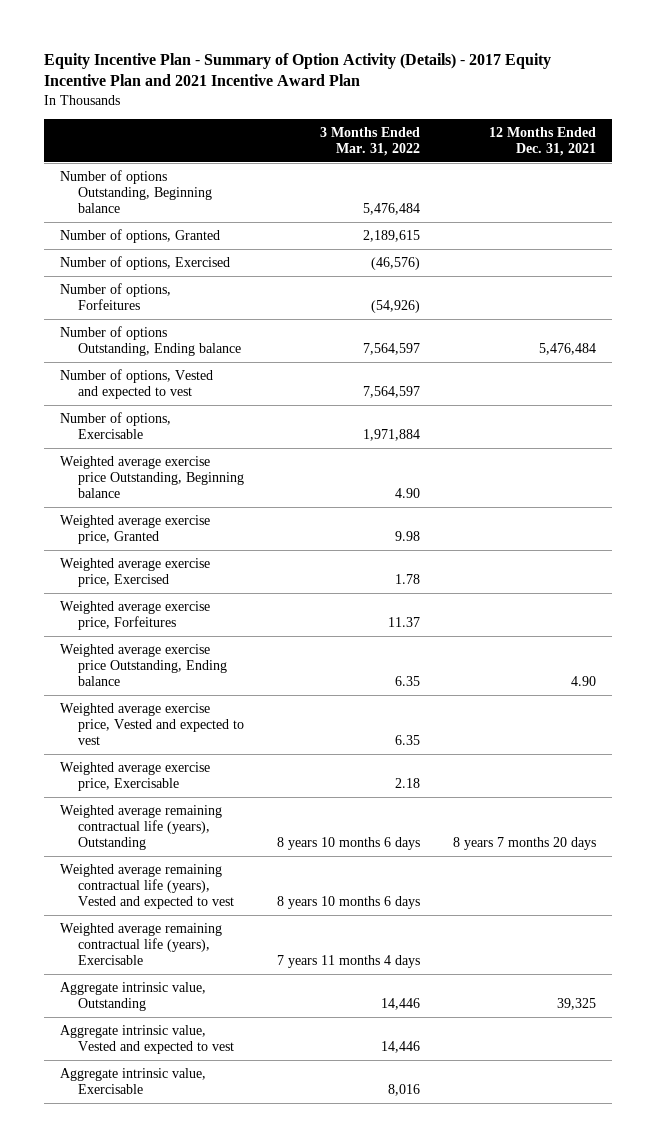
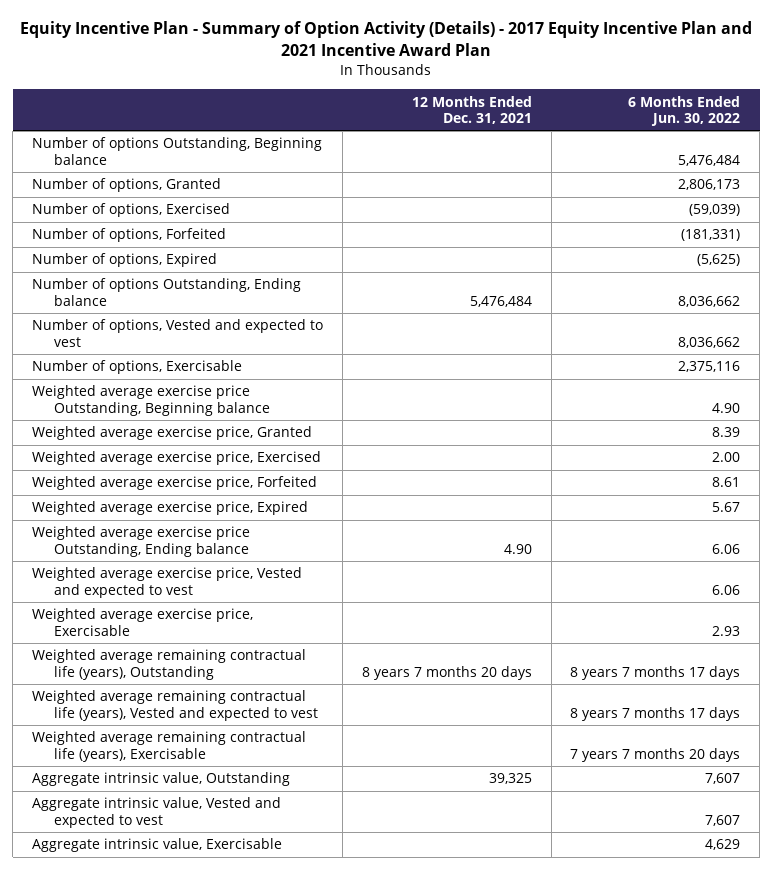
[319,126,420,156] 3 Months Ended Mar. 31, 2022 -> none
none -> [628,95,741,127] 6 Months Ended Jun. 30, 2022
[60,282,172,311] Number of options, Forfeitures -> [31,228,226,243] Number of options, Forfeited
none -> [31,253,217,268] Number of options, Expired
[60,600,211,631] Weighted average exercise price, Forfeitures -> [31,476,317,491] Weighted average exercise price, Forfeited
none -> [31,501,308,516] Weighted average exercise price, Expired

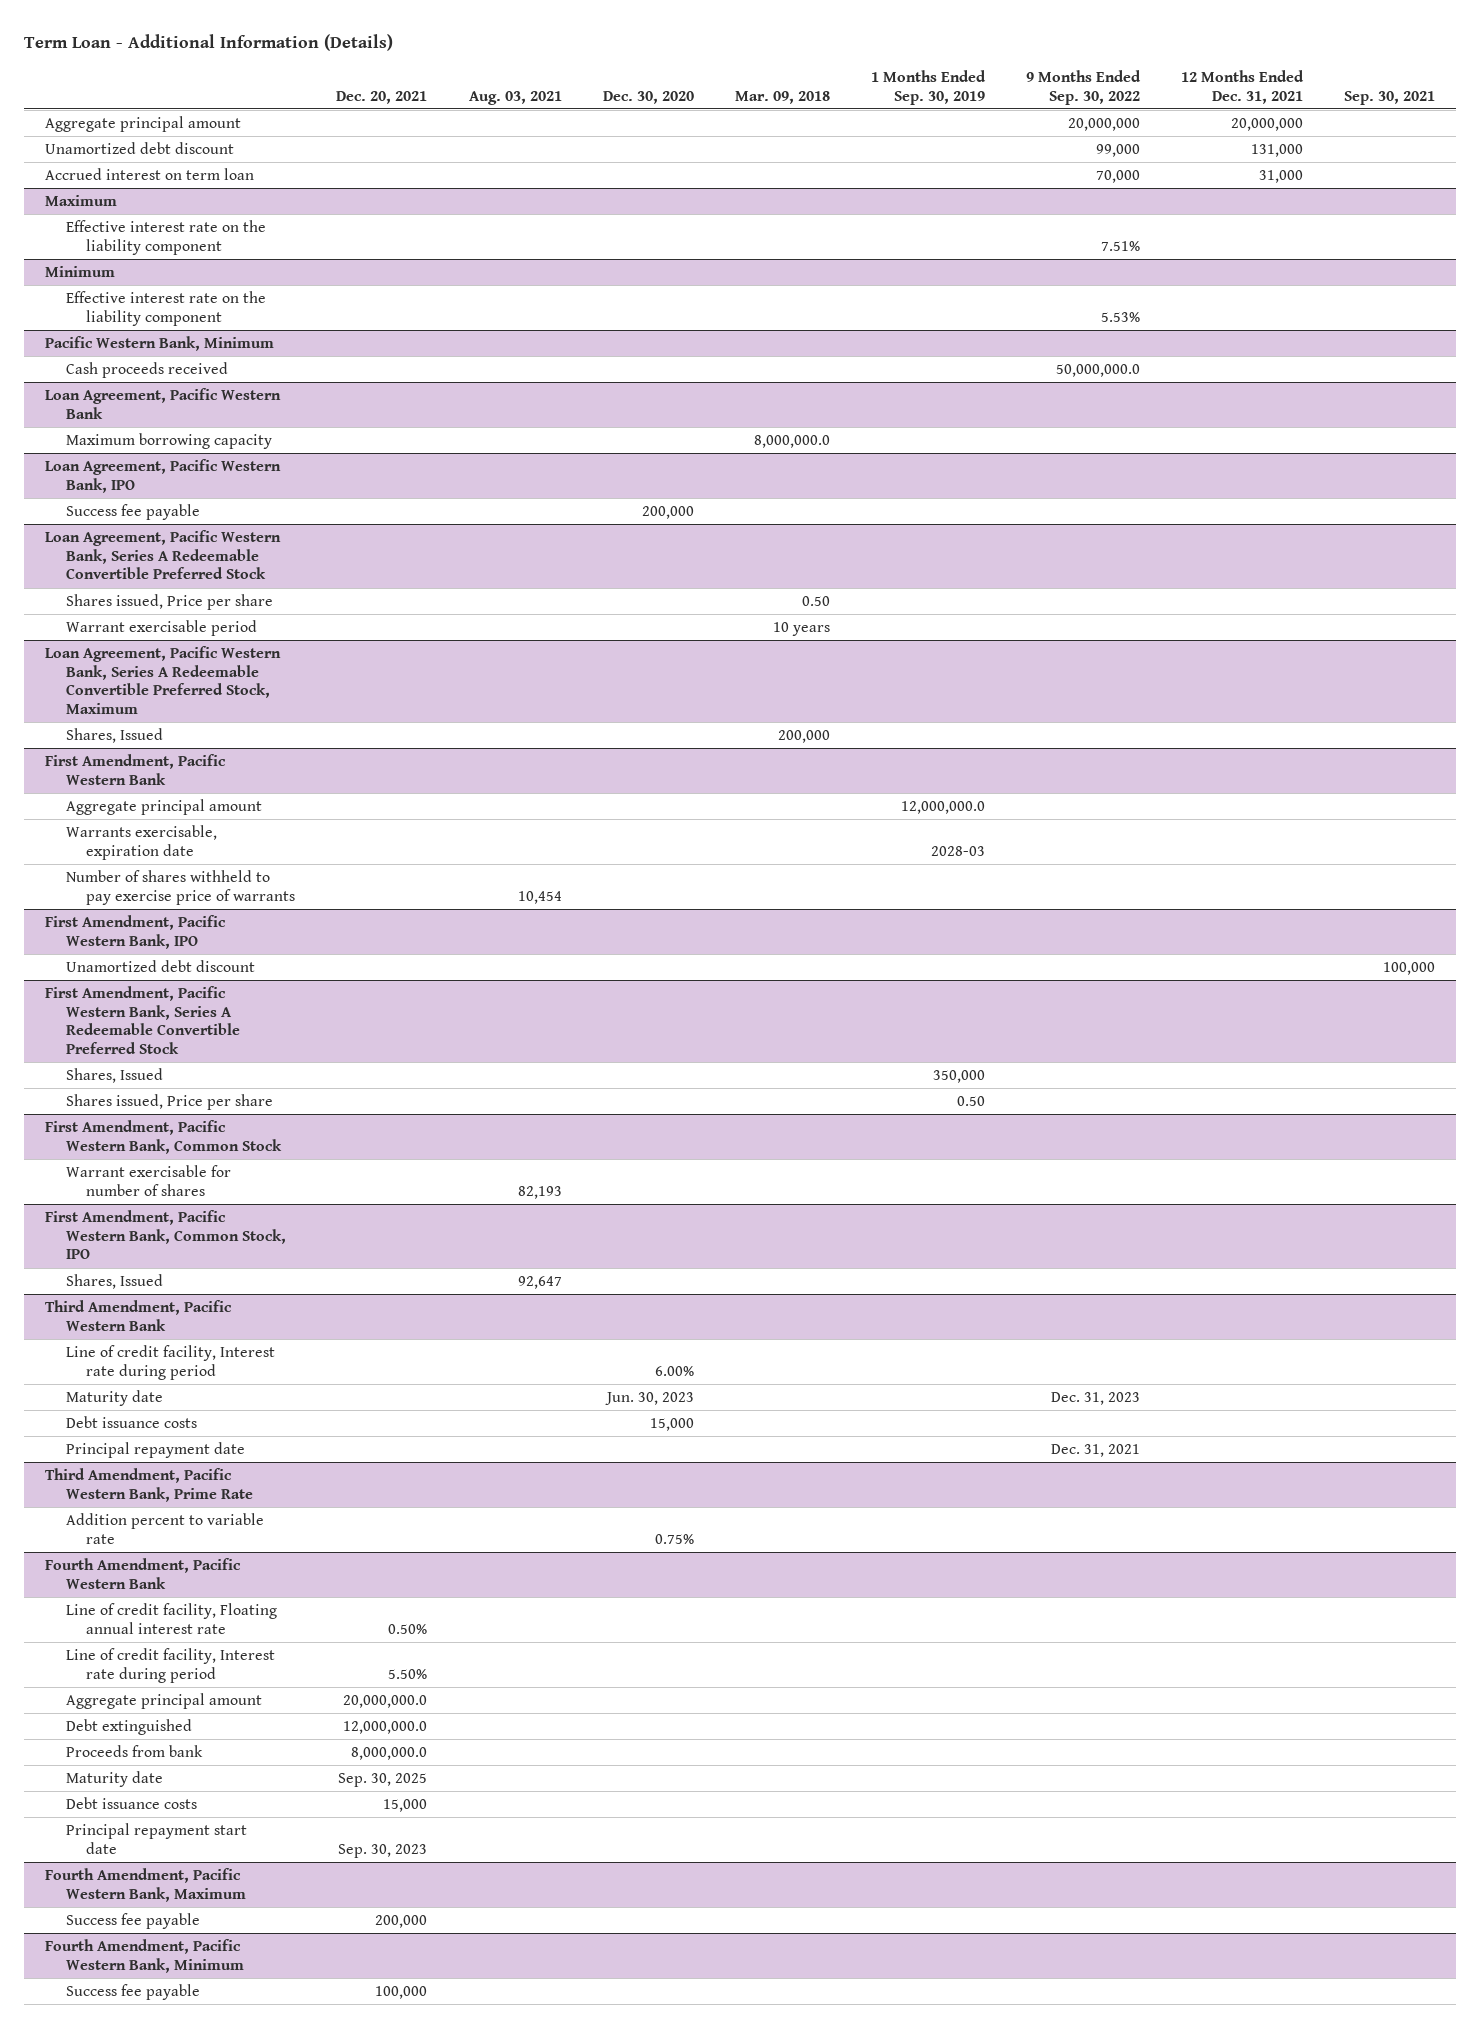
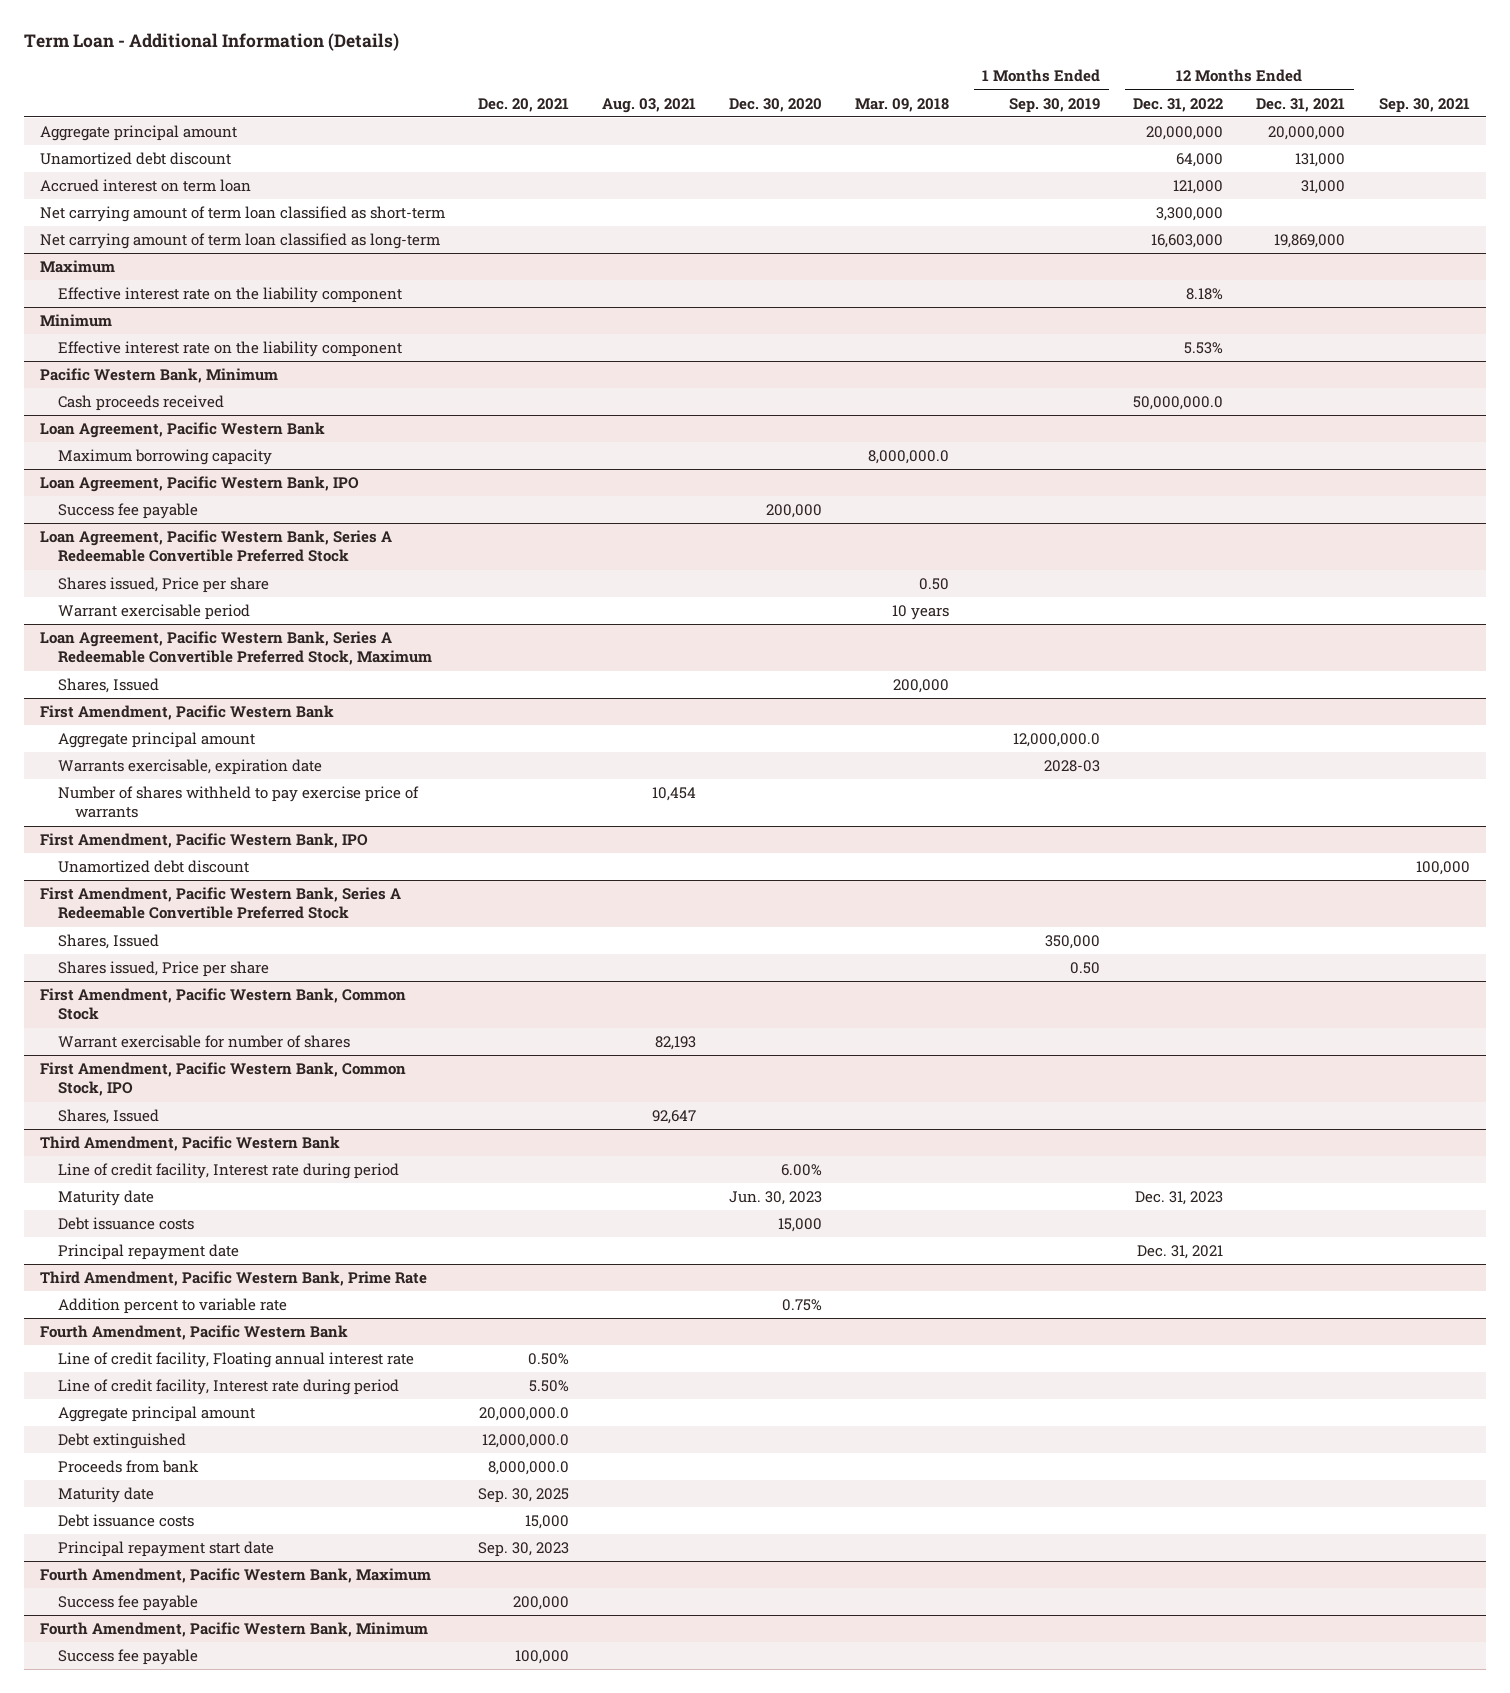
[1026,69,1142,105] 9 Months Ended Sep. 30, 2022 -> none
none -> [1133,97,1224,112] Dec. 31, 2022
none -> [40,206,446,223] Net carrying amount of term loan classified as short-term
none -> [40,233,441,250] Net carrying amount of term loan classified as long-term

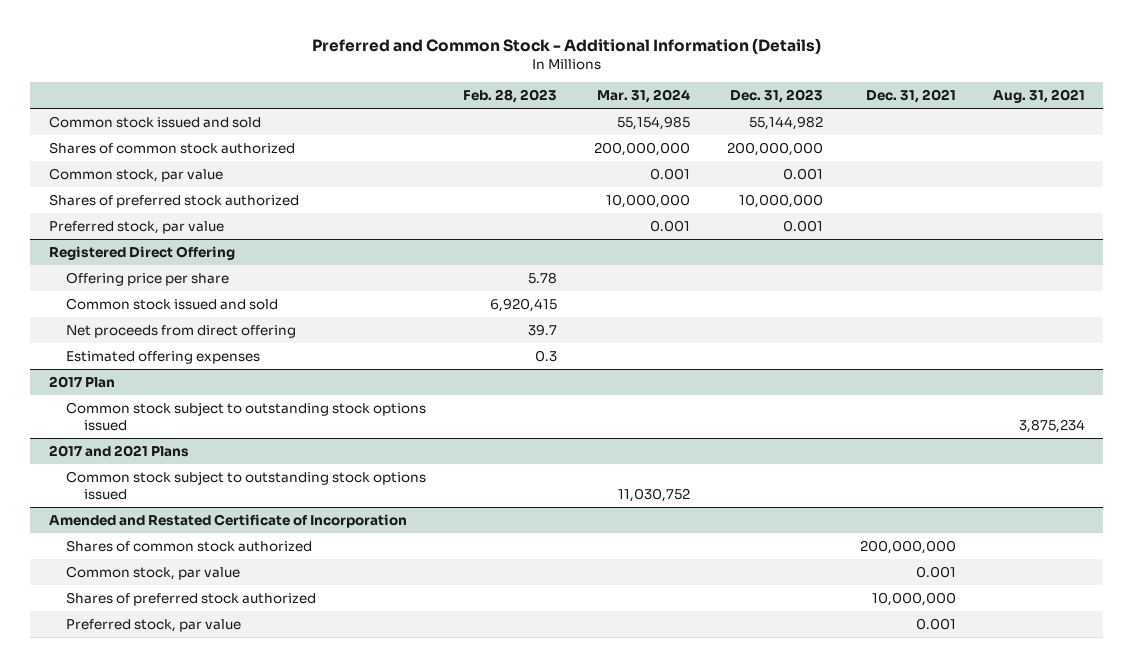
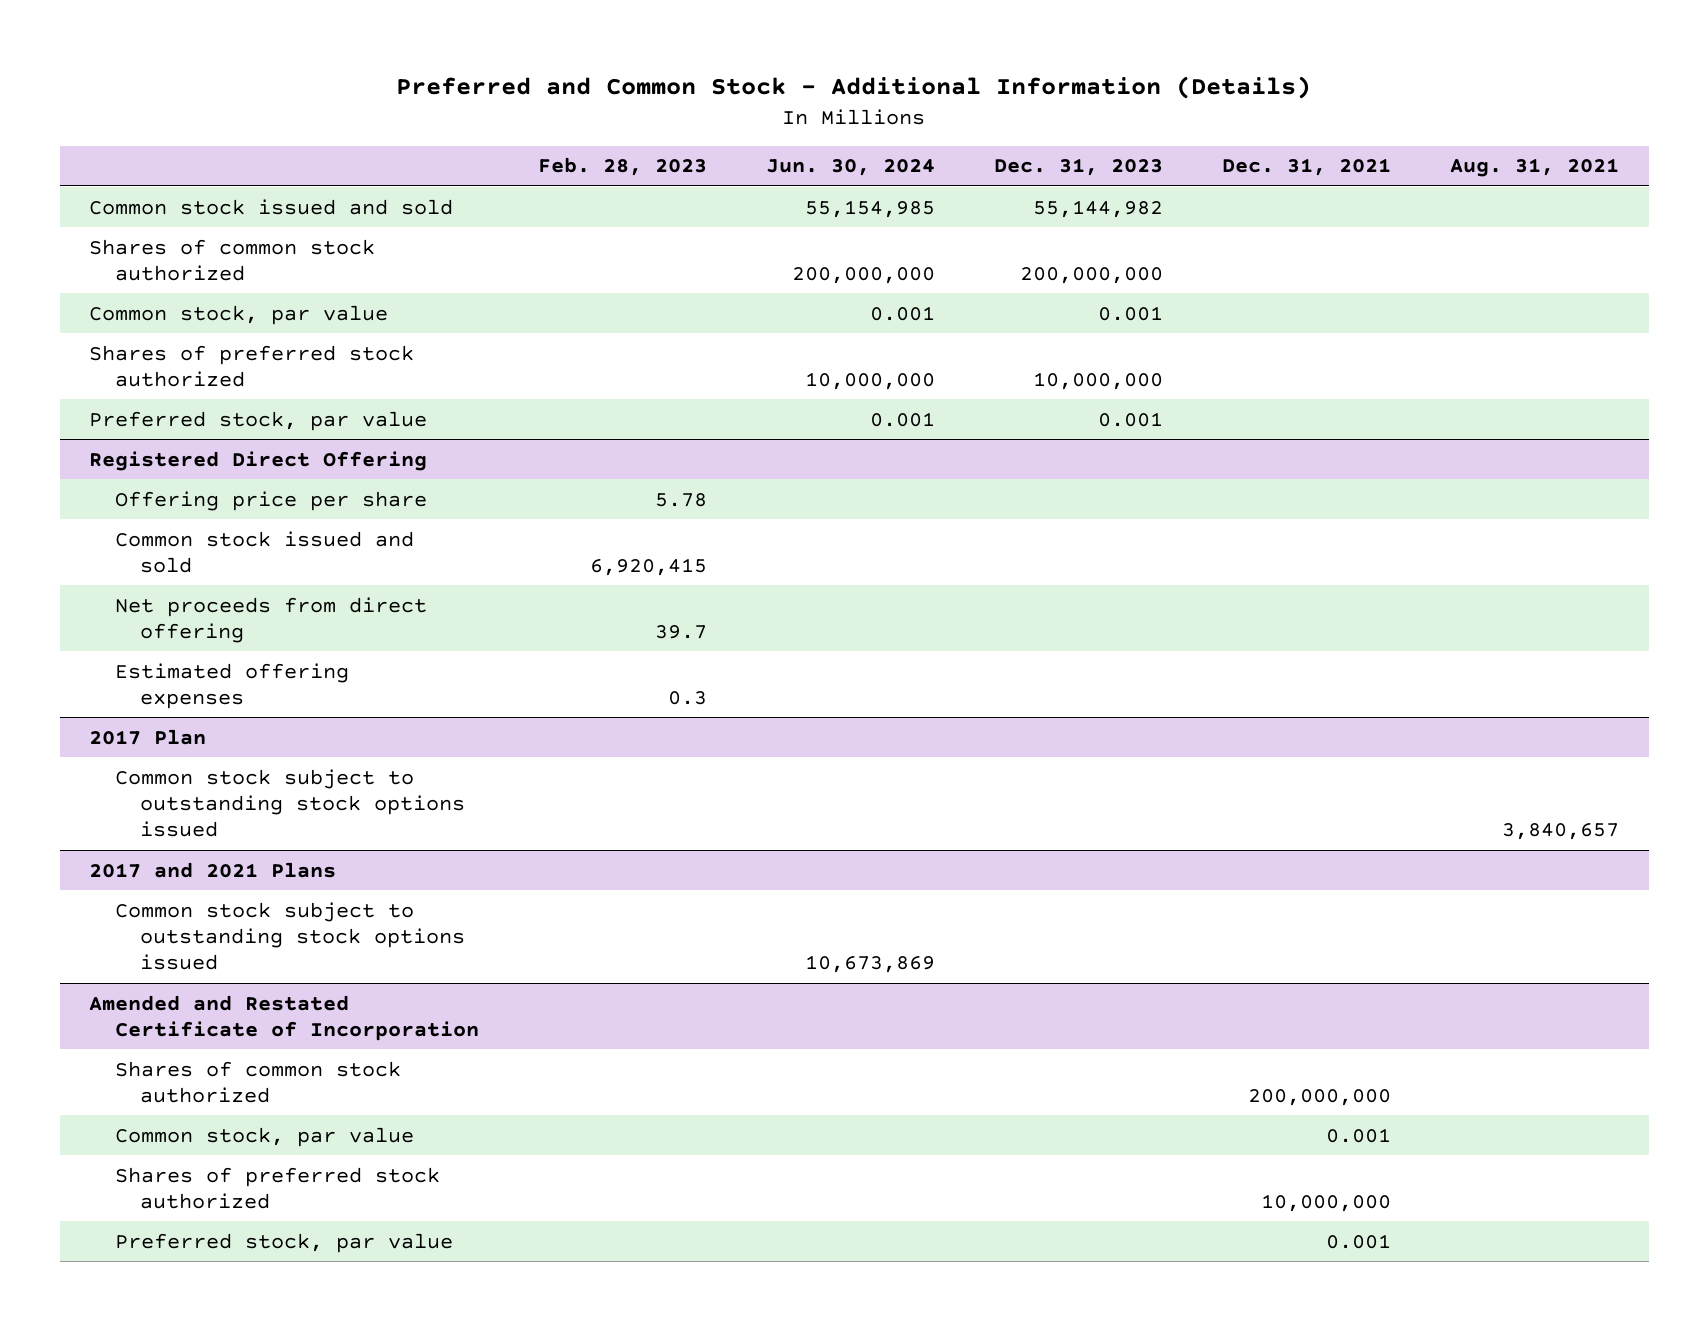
[597,89,691,104] Mar. 31, 2024 -> none
none -> [765,159,935,177] Jun. 30, 2024
[1018,418,1085,433] 3,875,234 -> [1502,823,1620,841] 3,840,657

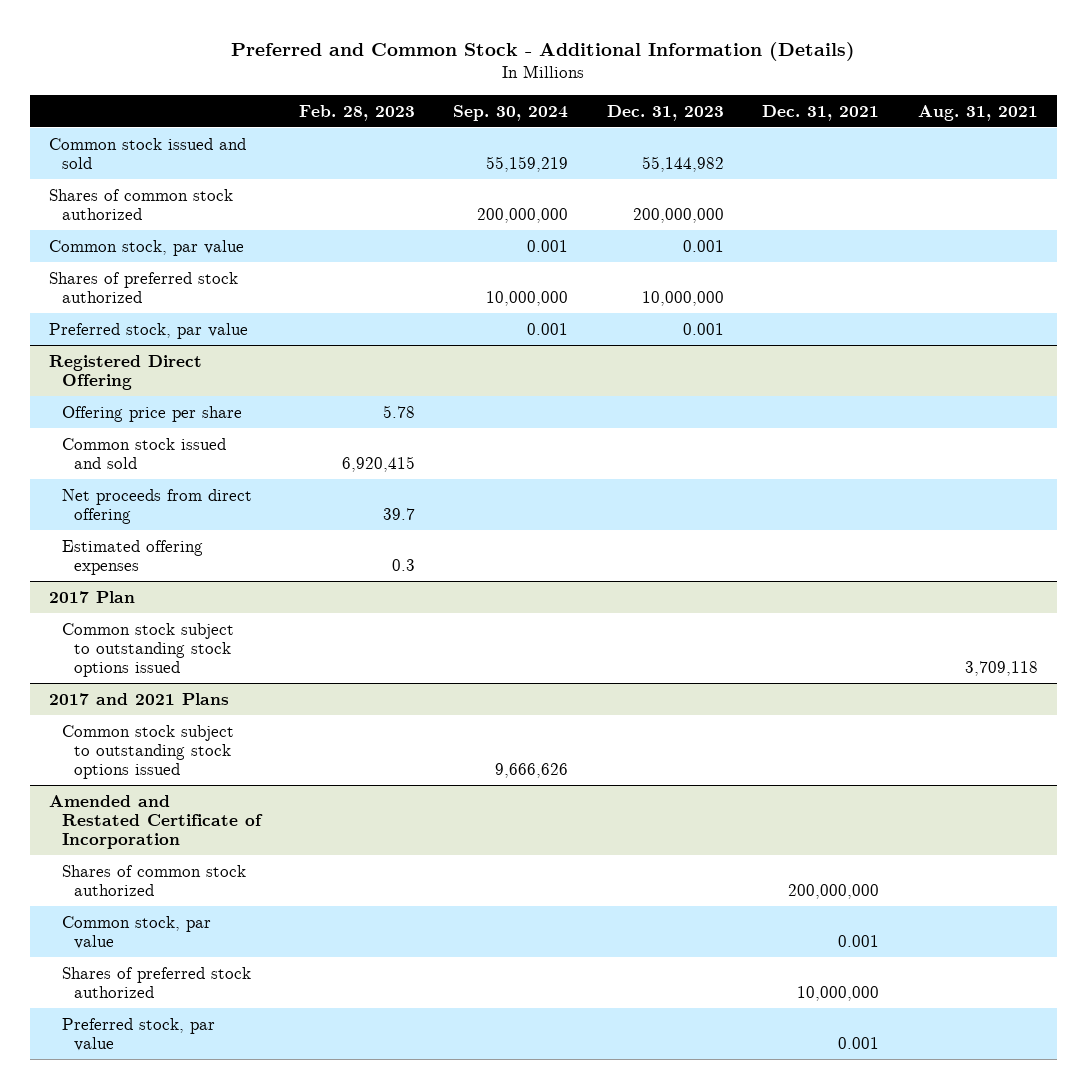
[765,159,935,177] Jun. 30, 2024 -> none
none -> [453,104,569,121] Sep. 30, 2024
[1502,823,1620,841] 3,840,657 -> [964,660,1038,676] 3,709,118

